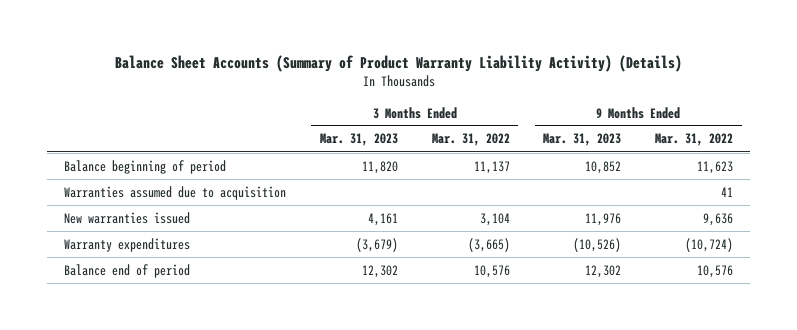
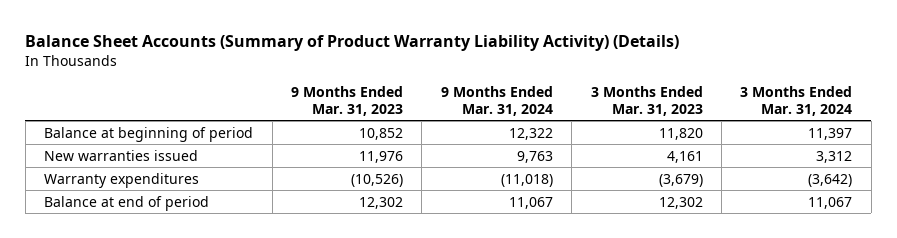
[431,133,510,147] Mar. 31, 2022 -> none
[655,133,734,147] Mar. 31, 2022 -> none
none -> [440,85,553,116] 9 Months Ended Mar. 31, 2024
none -> [740,85,853,116] 3 Months Ended Mar. 31, 2024
[64,185,287,200] Warranties assumed due to acquisition -> none
[64,159,227,174] Balance beginning of period -> [44,126,254,142] Balance at beginning of period
[64,263,191,278] Balance end of period -> [44,195,210,211] Balance at end of period

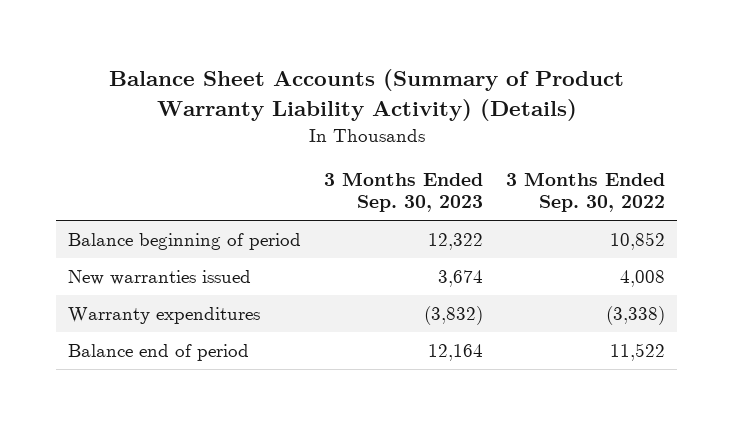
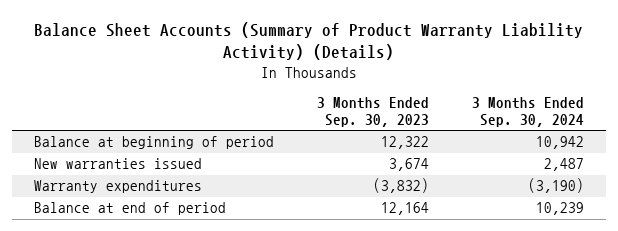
[506,171,666,213] 3 Months Ended Sep. 30, 2022 -> none
none -> [472,96,585,127] 3 Months Ended Sep. 30, 2024
[67,233,301,251] Balance beginning of period -> [33,136,274,150] Balance at beginning of period
[67,344,249,362] Balance end of period -> [33,202,226,216] Balance at end of period

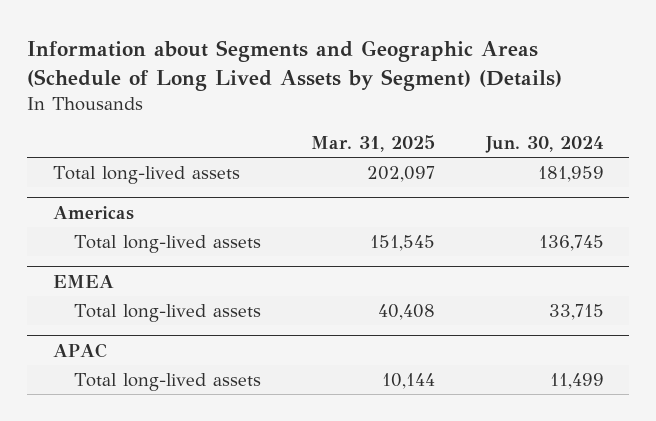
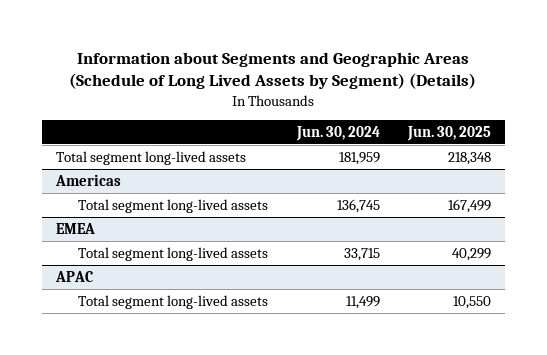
[311,134,436,152] Mar. 31, 2025 -> none
none -> [406,125,491,141] Jun. 30, 2025
[52,165,240,184] Total long-lived assets -> [55,150,246,165] Total segment long-lived assets
[74,234,262,253] Total long-lived assets -> [78,198,269,213] Total segment long-lived assets
[74,303,262,322] Total long-lived assets -> [78,246,269,261] Total segment long-lived assets
[74,372,262,391] Total long-lived assets -> [78,294,269,309] Total segment long-lived assets

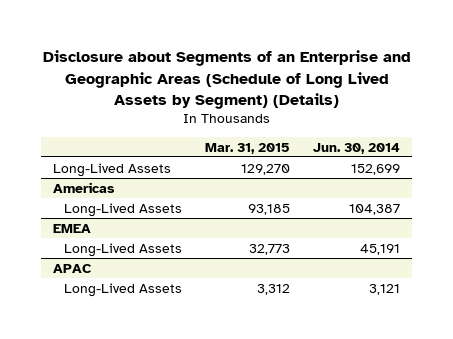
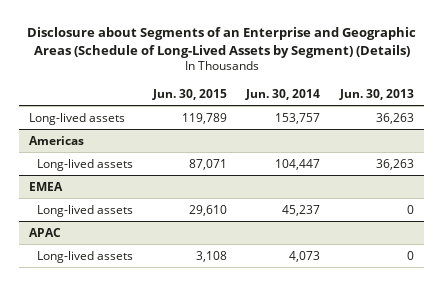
[42,50,411,109] Disclosure about Segments of an Enterprise and Geographic Areas (Schedule of Long Lived Assets by Segment) (Details) -> [26,27,416,58] Disclosure about Segments of an Enterprise and Geographic Areas (Schedule of Long-Lived Assets by Segment) (Details)
[205,142,291,154] Mar. 31, 2015 -> none
none -> [151,88,227,100] Jun. 30, 2015
none -> [339,88,415,100] Jun. 30, 2013
[52,162,171,177] Long-Lived Assets -> [28,112,125,125] Long-lived assets
[351,163,401,175] 152,699 -> [275,112,321,124] 153,757
[63,202,182,217] Long-Lived Assets -> [37,158,134,171] Long-lived assets
[349,203,401,215] 104,387 -> [275,158,321,170] 104,447
[63,242,182,257] Long-Lived Assets -> [37,204,134,217] Long-lived assets
[360,243,401,255] 45,191 -> [282,204,321,216] 45,237
[63,282,182,297] Long-Lived Assets -> [37,250,134,263] Long-lived assets
[369,283,401,295] 3,121 -> [289,250,321,262] 4,073

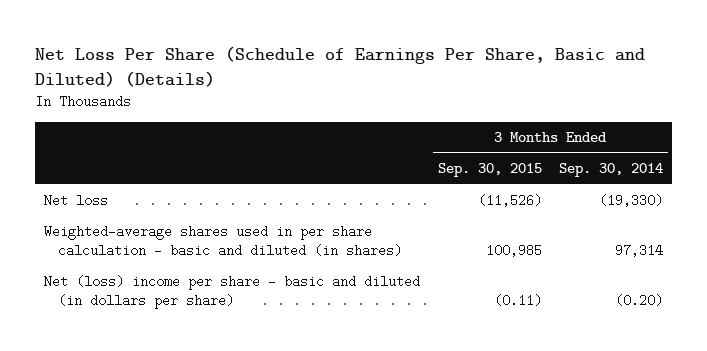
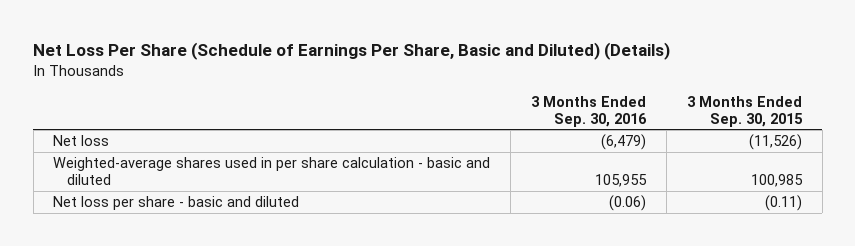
[559,163,664,178] Sep. 30, 2014 -> none
none -> [531,95,648,127] 3 Months Ended Sep. 30, 2016
[43,225,403,258] Weighted-average shares used in per share calculation - basic and diluted (in shares) -> [53,157,491,186] Weighted-average shares used in per share calculation - basic and diluted
[43,275,420,310] Net (loss) income per share - basic and diluted (in dollars per share) -> [53,196,300,211] Net loss per share - basic and diluted

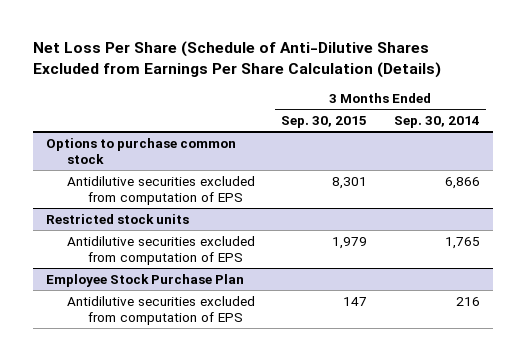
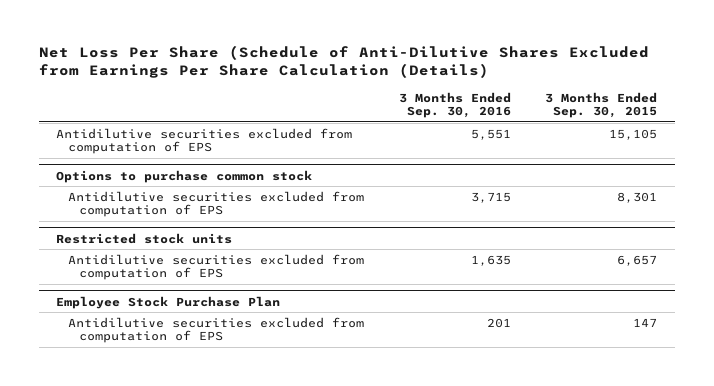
[393,115,480,128] Sep. 30, 2014 -> none
none -> [398,91,511,119] 3 Months Ended Sep. 30, 2016
none -> [56,127,353,155] Antidilutive securities excluded from computation of EPS
[332,236,368,249] 1,979 -> [617,254,658,266] 6,657

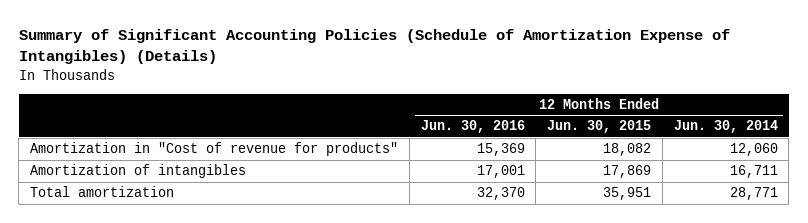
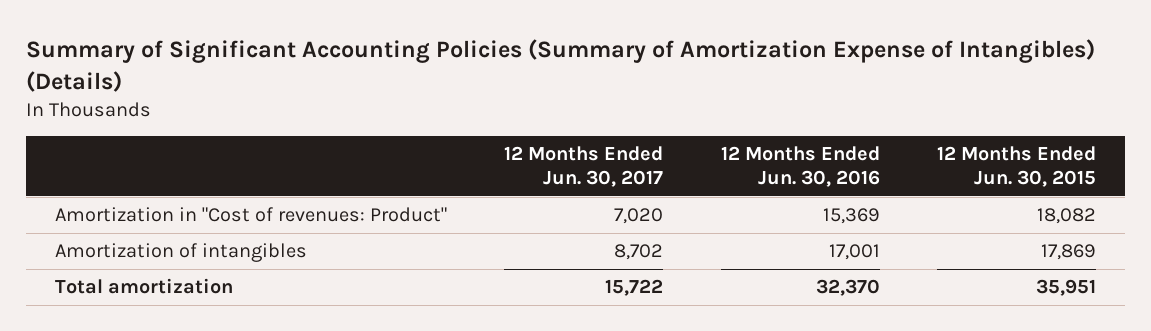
[18,29,730,65] Summary of Significant Accounting Policies (Schedule of Amortization Expense of Intangibles) (Details) -> [25,39,1095,92] Summary of Significant Accounting Policies (Summary of Amortization Expense of Intangibles) (Details)
[673,120,778,134] Jun. 30, 2014 -> none
none -> [504,146,664,188] 12 Months Ended Jun. 30, 2017
[30,142,399,157] Amortization in "Cost of revenue for products" -> [54,207,447,223] Amortization in "Cost of revenues: Product"

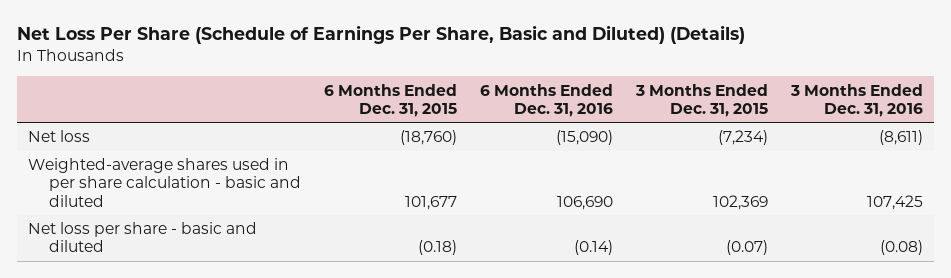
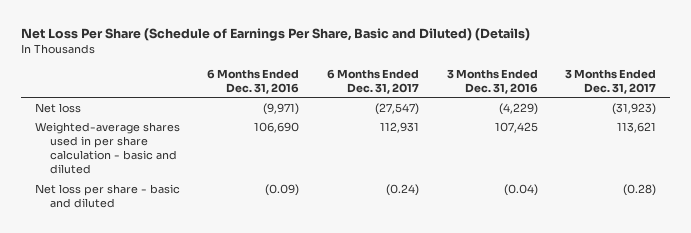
[323,83,457,117] 6 Months Ended Dec. 31, 2015 -> none
[634,83,768,117] 3 Months Ended Dec. 31, 2015 -> none
none -> [327,68,420,94] 6 Months Ended Dec. 31, 2017
none -> [565,68,657,94] 3 Months Ended Dec. 31, 2017
[555,130,613,146] (15,090) -> [263,102,300,115] (9,971)
[878,130,923,146] (8,611) -> [498,102,538,115] (4,229)
[573,240,613,256] (0.14) -> [265,183,300,196] (0.09)
[879,240,923,256] (0.08) -> [503,183,538,196] (0.04)

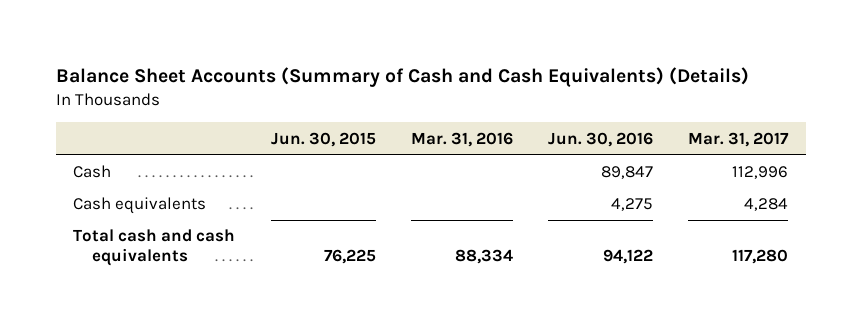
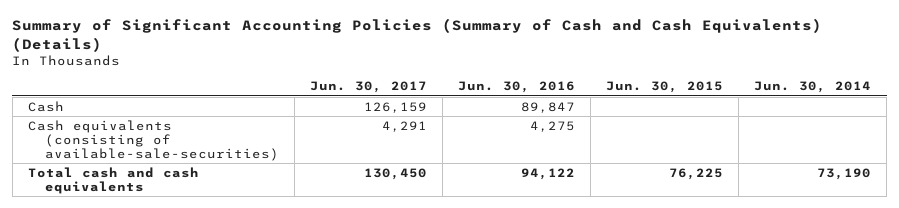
[55,67,749,88] Balance Sheet Accounts (Summary of Cash and Cash Equivalents) (Details) -> [12,18,823,52] Summary of Significant Accounting Policies (Summary of Cash and Cash Equivalents) (Details)
[410,131,513,147] Mar. 31, 2016 -> none
[688,131,790,147] Mar. 31, 2017 -> none
none -> [310,81,428,94] Jun. 30, 2017
none -> [754,81,872,94] Jun. 30, 2014
[73,197,207,215] Cash equivalents -> [27,119,280,161] Cash equivalents (consisting of available-sale-securities)

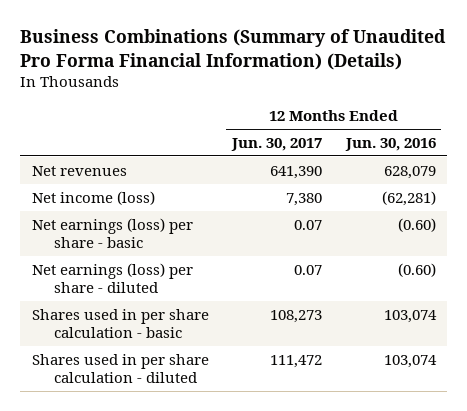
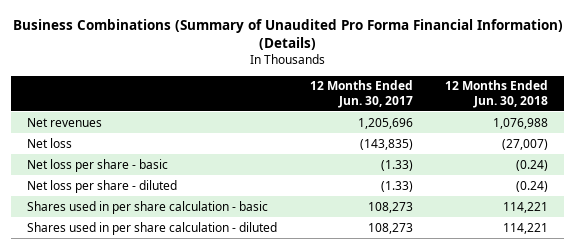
[344,137,436,151] Jun. 30, 2016 -> none
none -> [444,80,548,108] 12 Months Ended Jun. 30, 2018
[270,165,323,179] 641,390 -> [357,117,413,129] 1,205,696
[31,190,155,205] Net income (loss) -> [27,137,73,148] Net loss
[286,192,323,206] 7,380 -> [359,138,413,150] (143,835)
[31,217,193,249] Net earnings (loss) per share - basic -> [27,158,169,172] Net loss per share - basic
[294,219,323,230] 0.07 -> [380,159,413,171] (1.33)
[31,262,193,294] Net earnings (loss) per share - diluted -> [27,179,178,193] Net loss per share - diluted
[294,264,323,275] 0.07 -> [380,180,413,192] (1.33)
[270,354,323,368] 111,472 -> [367,222,413,234] 108,273

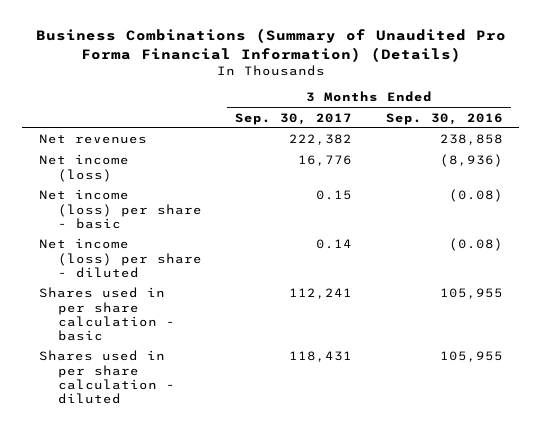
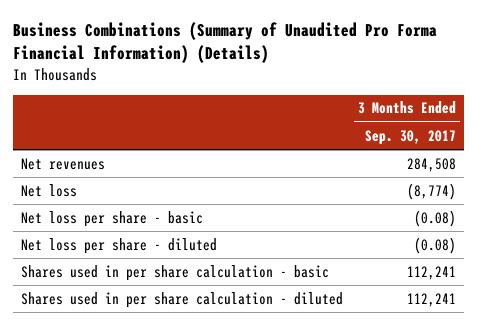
[385,112,503,125] Sep. 30, 2016 -> none
[289,134,353,146] 222,382 -> [407,157,457,172] 284,508
[38,154,129,182] Net income (loss) -> [20,183,77,197] Net loss
[298,155,353,167] 16,776 -> [407,182,457,200] (8,774)
[38,189,202,229] Net income (loss) per share - basic -> [20,210,203,227] Net loss per share - basic
[316,190,353,201] 0.15 -> [414,209,457,227] (0.08)
[38,238,202,278] Net income (loss) per share - diluted -> [20,237,217,254] Net loss per share - diluted
[316,239,353,250] 0.14 -> [414,236,457,254] (0.08)
[289,351,353,363] 118,431 -> [407,292,457,307] 112,241

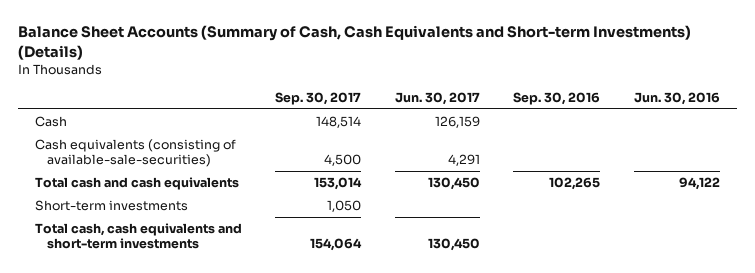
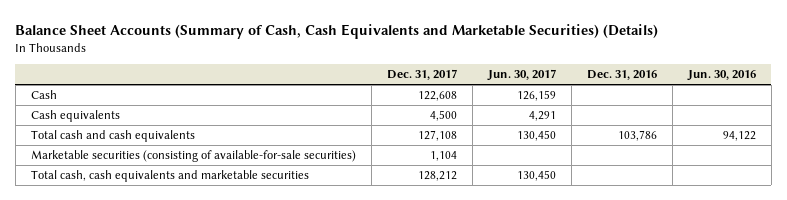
[17,25,691,60] Balance Sheet Accounts (Summary of Cash, Cash Equivalents and Short-term Investments) (Details) -> [15,23,659,39] Balance Sheet Accounts (Summary of Cash, Cash Equivalents and Marketable Securities) (Details)
[275,91,362,105] Sep. 30, 2017 -> none
[513,91,601,105] Sep. 30, 2016 -> none
none -> [386,69,457,81] Dec. 31, 2017
none -> [586,70,657,81] Dec. 31, 2016
[34,138,236,167] Cash equivalents (consisting of available-sale-securities) -> [30,110,120,123] Cash equivalents
[34,199,188,211] Short-term investments -> none
none -> [30,150,356,163] Marketable securities (consisting of available-for-sale securities)
[34,222,242,249] Total cash, cash equivalents and short-term investments -> [30,170,309,183] Total cash, cash equivalents and marketable securities

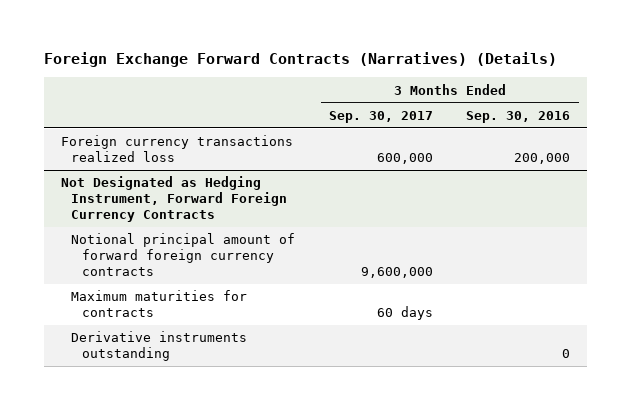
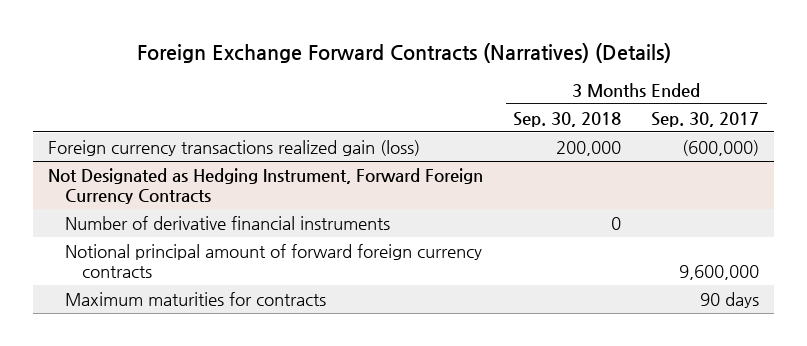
[466,110,571,123] Sep. 30, 2016 -> none
none -> [513,111,622,127] Sep. 30, 2018
[60,135,293,163] Foreign currency transactions realized loss -> [47,139,420,156] Foreign currency transactions realized gain (loss)
[376,153,433,165] 600,000 -> [682,139,760,156] (600,000)
none -> [64,215,390,230] Number of derivative financial instruments
[71,331,248,362] Derivative instruments outstanding -> none
[376,306,433,321] 60 days -> [700,291,760,308] 90 days

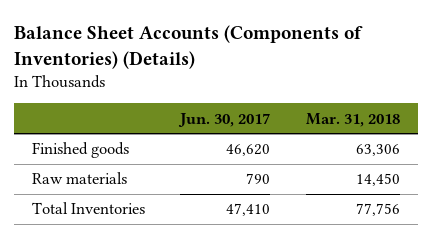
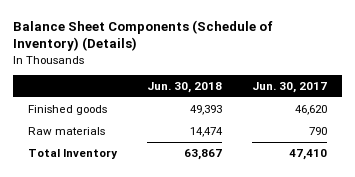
[13,25,363,69] Balance Sheet Accounts (Components of Inventories) (Details) -> [13,19,274,52] Balance Sheet Components (Schedule of Inventory) (Details)
[305,112,400,127] Mar. 31, 2018 -> none
none -> [147,82,223,94] Jun. 30, 2018
[31,202,145,215] Total Inventories -> [28,148,119,159] Total Inventory

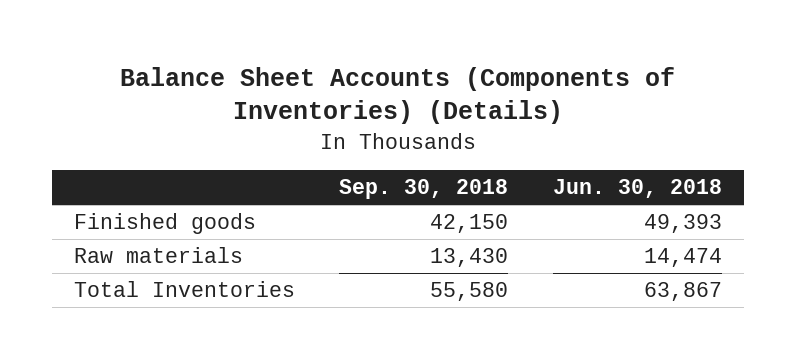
[13,19,274,52] Balance Sheet Components (Schedule of Inventory) (Details) -> [119,66,675,125] Balance Sheet Accounts (Components of Inventories) (Details)
[252,82,328,94] Jun. 30, 2017 -> none
none -> [339,179,509,200] Sep. 30, 2018
[28,148,119,159] Total Inventory -> [73,281,295,298] Total Inventories

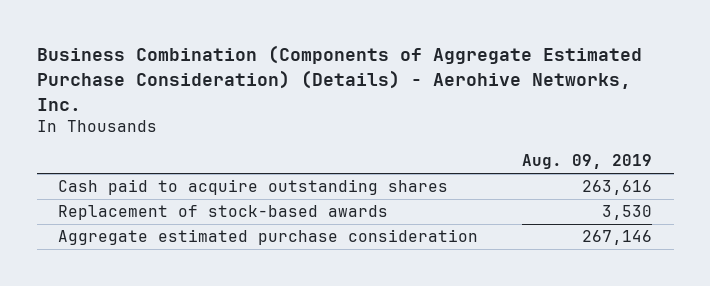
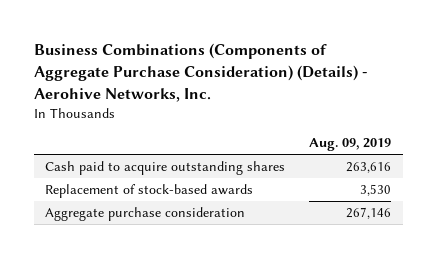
[36,45,642,111] Business Combination (Components of Aggregate Estimated Purchase Consideration) (Details) - Aerohive Networks, Inc. -> [33,43,368,102] Business Combinations (Components of Aggregate Purchase Consideration) (Details) - Aerohive Networks, Inc.
[58,229,479,246] Aggregate estimated purchase consideration -> [45,206,246,221] Aggregate purchase consideration

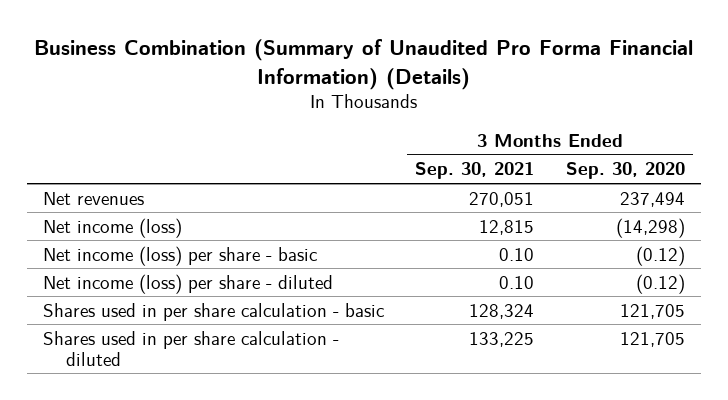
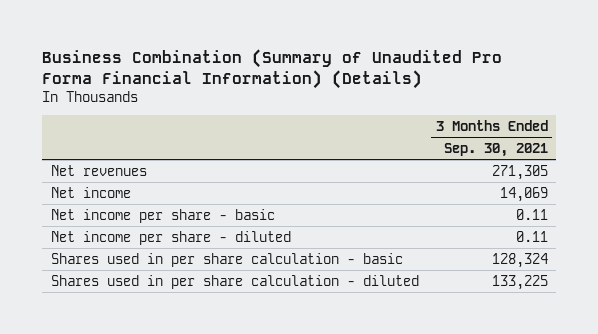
[565,162,685,180] Sep. 30, 2020 -> none
[469,191,535,207] 270,051 -> [491,164,548,180] 271,305
[42,217,182,238] Net income (loss) -> [50,186,131,198] Net income
[479,219,535,235] 12,815 -> [499,186,548,202] 14,069
[42,245,317,266] Net income (loss) per share - basic -> [50,208,275,223] Net income per share - basic
[499,247,535,261] 0.10 -> [515,208,548,220] 0.11
[42,273,333,294] Net income (loss) per share - diluted -> [50,230,291,245] Net income per share - diluted
[499,275,535,289] 0.10 -> [515,230,548,242] 0.11

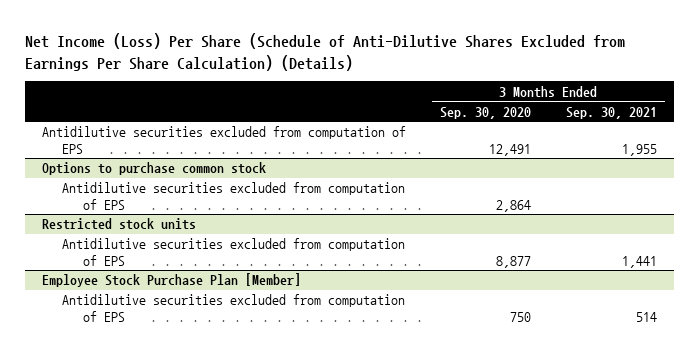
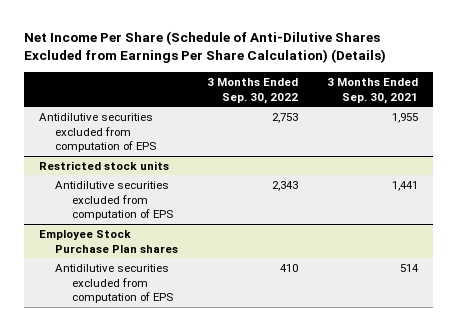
[24,33,625,71] Net Income (Loss) Per Share (Schedule of Anti-Dilutive Shares Excluded from Earnings Per Share Calculation) (Details) -> [24,31,387,64] Net Income Per Share (Schedule of Anti-Dilutive Shares Excluded from Earnings Per Share Calculation) (Details)
[440,106,532,119] Sep. 30, 2020 -> none
none -> [207,77,299,104] 3 Months Ended Sep. 30, 2022
[41,162,266,176] Options to purchase common stock -> none
[62,182,406,210] Antidilutive securities excluded from computation of EPS -> none
[41,273,301,288] Employee Stock Purchase Plan [Member] -> [38,229,179,253] Employee Stock Purchase Plan shares

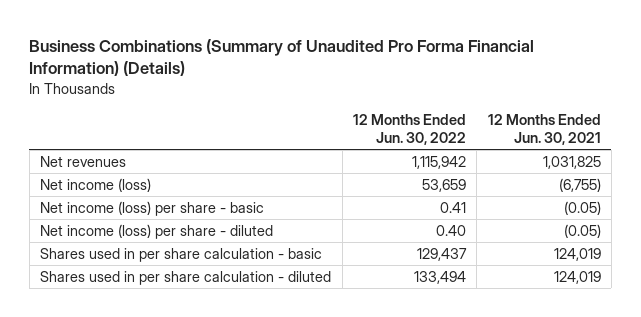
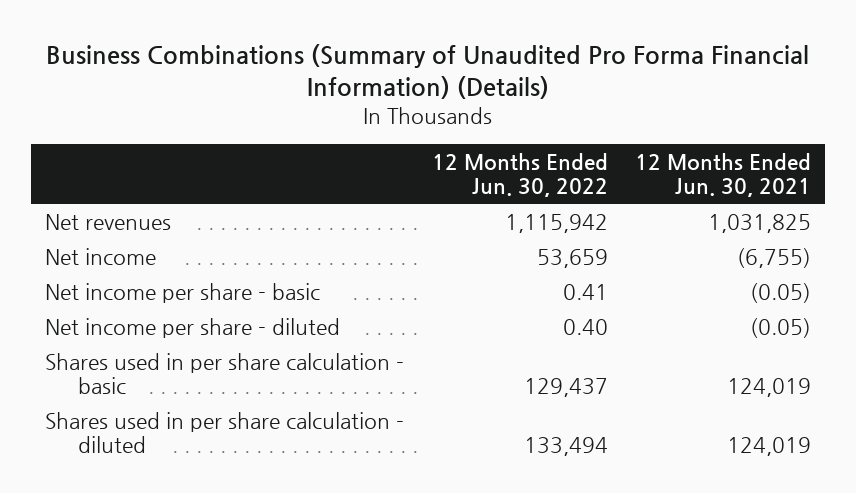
[40,177,152,192] Net income (loss) -> [44,247,156,265] Net income
[40,200,265,216] Net income (loss) per share - basic -> [44,282,320,303] Net income per share - basic
[40,223,274,239] Net income (loss) per share - diluted -> [44,317,340,338] Net income per share - diluted

